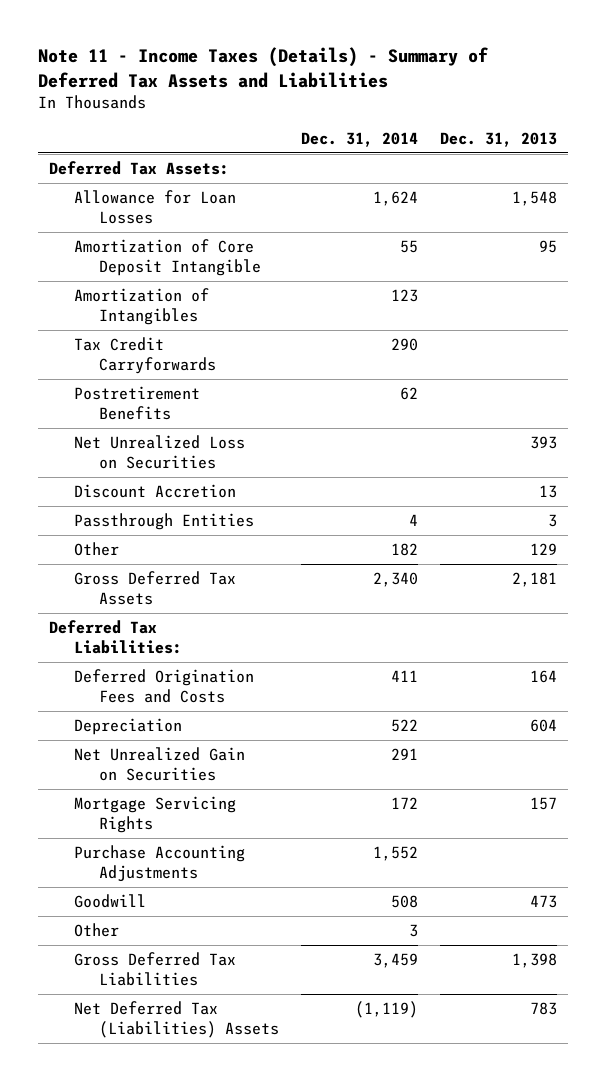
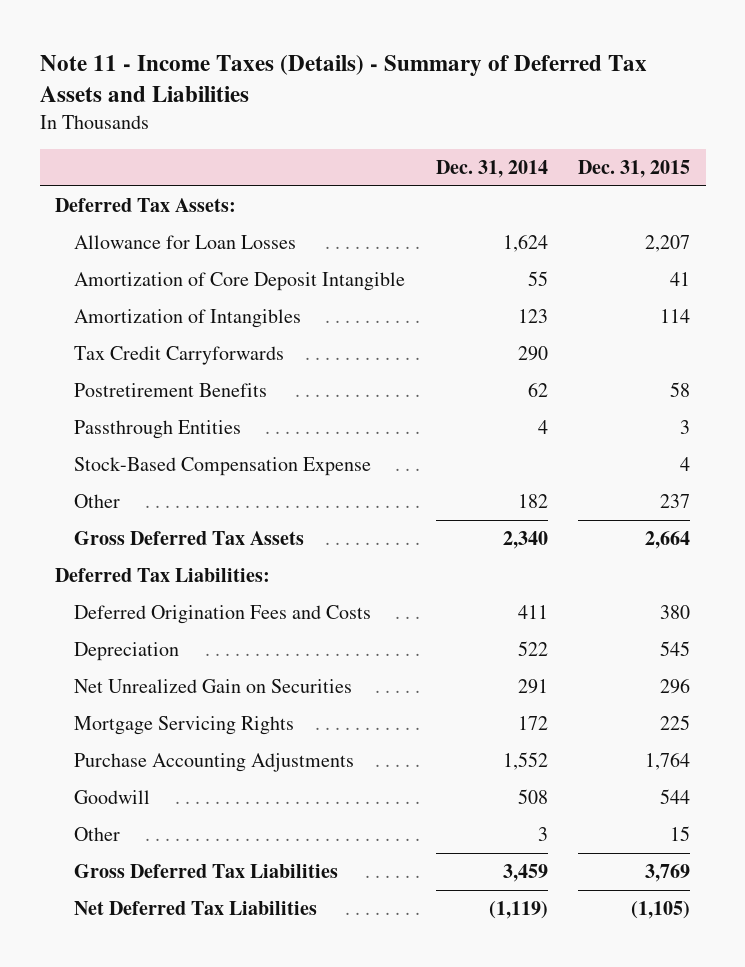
[440,131,558,147] Dec. 31, 2013 -> none
none -> [578,159,691,178] Dec. 31, 2015
[73,435,245,469] Net Unrealized Loss on Securities -> none
[73,484,236,499] Discount Accretion -> none
none -> [73,457,371,477] Stock-Based Compensation Expense
[73,1001,279,1038] Net Deferred Tax (Liabilities) Assets -> [73,901,317,916] Net Deferred Tax Liabilities

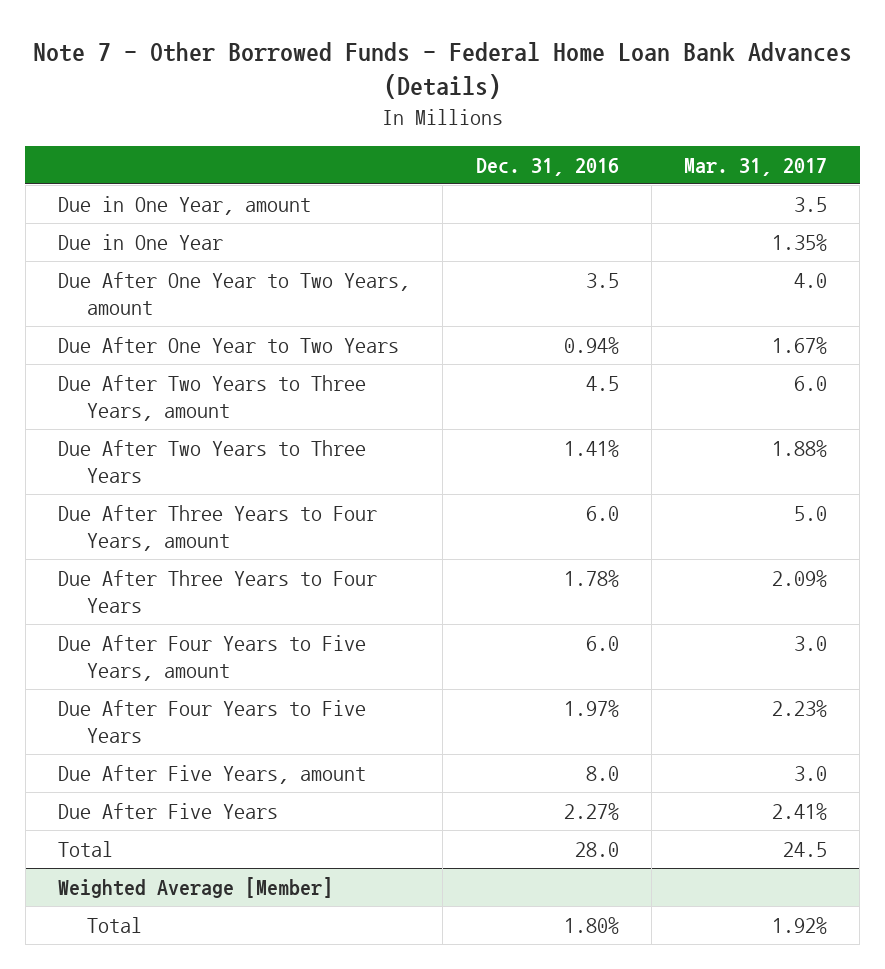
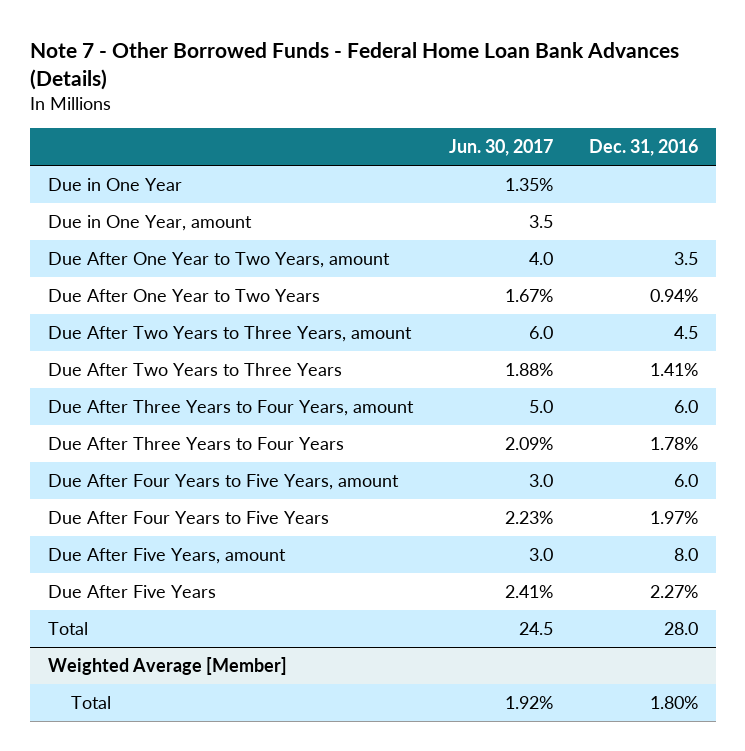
[684,157,828,176] Mar. 31, 2017 -> none
none -> [448,139,553,157] Jun. 30, 2017
[58,196,312,216] Due in One Year, amount -> [47,214,252,231] Due in One Year, amount

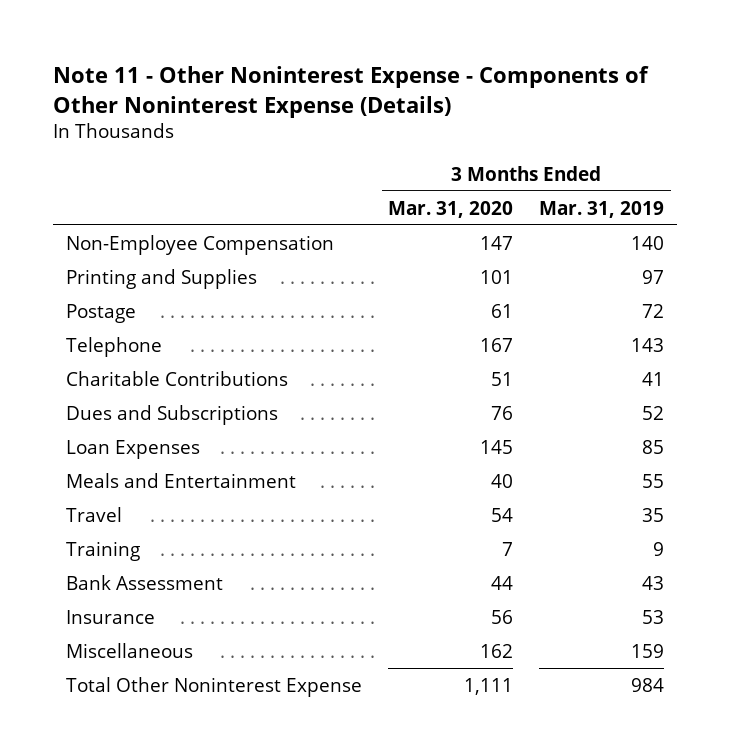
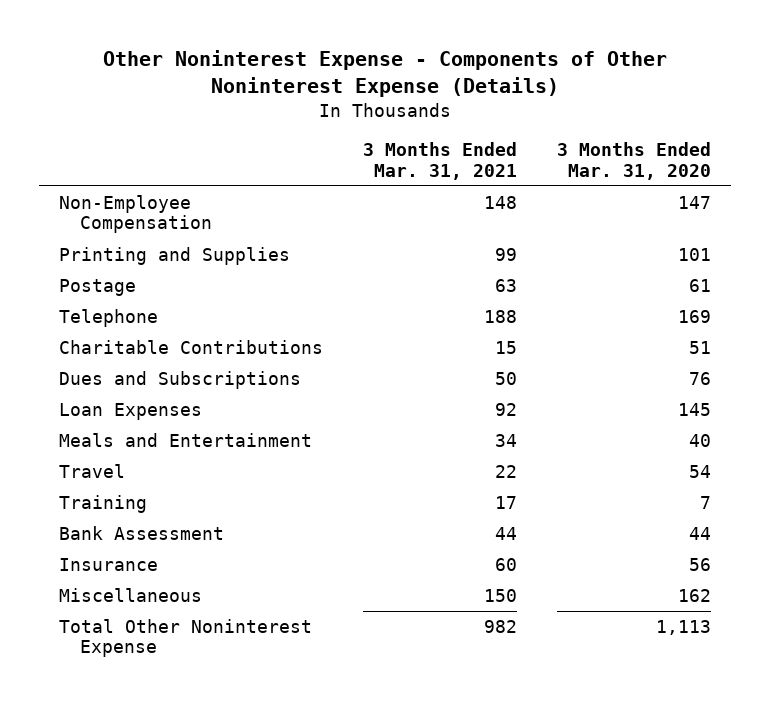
[53,65,650,118] Note 11 - Other Noninterest Expense - Components of Other Noninterest Expense (Details) -> [103,50,668,98] Other Noninterest Expense - Components of Other Noninterest Expense (Details)
[539,200,665,218] Mar. 31, 2019 -> none
none -> [363,142,518,180] 3 Months Ended Mar. 31, 2021
[480,337,514,352] 167 -> [677,310,711,324] 169
[464,677,514,695] 1,111 -> [655,620,711,636] 1,113

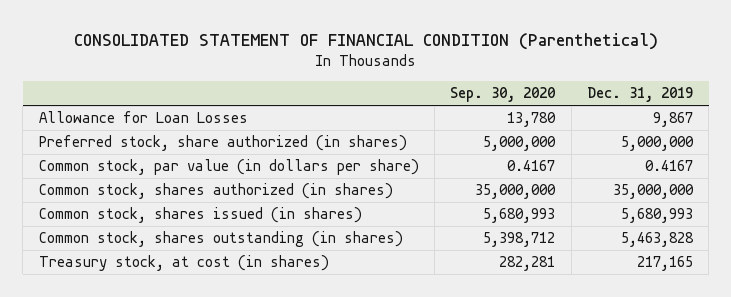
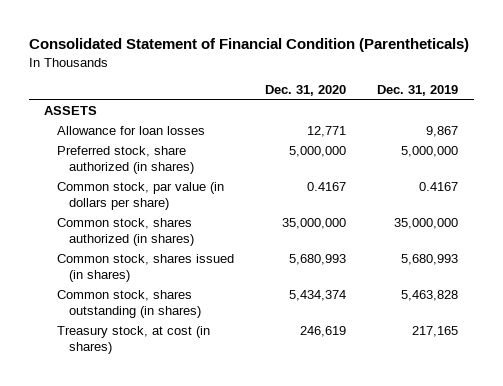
[73,32,658,50] CONSOLIDATED STATEMENT OF FINANCIAL CONDITION (Parenthetical) -> [28,38,469,53] Consolidated Statement of Financial Condition (Parentheticals)
[450,87,556,103] Sep. 30, 2020 -> none
none -> [264,85,346,97] Dec. 31, 2020
none -> [44,106,98,116] ASSETS
[38,111,248,124] Allowance for Loan Losses -> [56,126,205,136] Allowance for loan losses

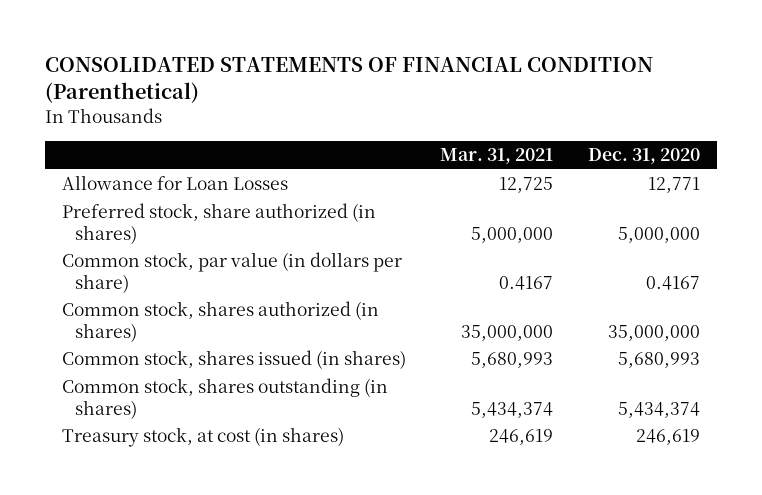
[28,38,469,53] Consolidated Statement of Financial Condition (Parentheticals) -> [44,57,653,104] CONSOLIDATED STATEMENTS OF FINANCIAL CONDITION (Parenthetical)
[377,85,459,97] Dec. 31, 2019 -> none
none -> [440,148,554,165] Mar. 31, 2021
[44,106,98,116] ASSETS -> none
[56,126,205,136] Allowance for loan losses -> [62,175,289,191] Allowance for Loan Losses

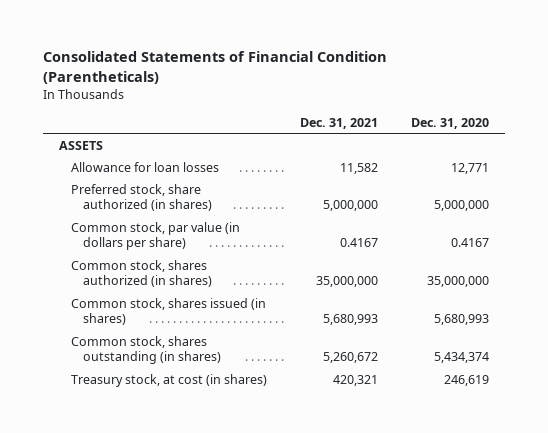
[44,57,653,104] CONSOLIDATED STATEMENTS OF FINANCIAL CONDITION (Parenthetical) -> [42,51,387,84] Consolidated Statements of Financial Condition (Parentheticals)
[440,148,554,165] Mar. 31, 2021 -> none
none -> [299,117,378,129] Dec. 31, 2021
none -> [59,140,104,150] ASSETS
[62,175,289,191] Allowance for Loan Losses -> [71,161,220,172] Allowance for loan losses

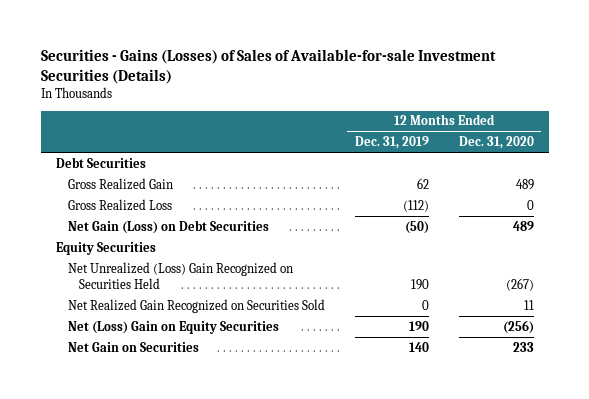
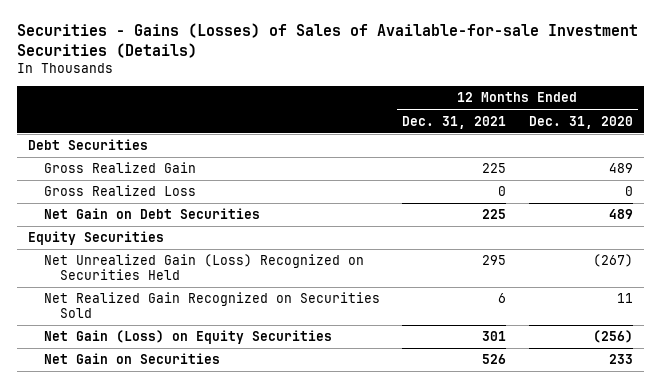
[354,136,429,150] Dec. 31, 2019 -> none
none -> [402,115,507,129] Dec. 31, 2021
[67,219,269,234] Net Gain (Loss) on Debt Securities -> [43,208,260,220] Net Gain on Debt Securities
[67,261,293,289] Net Unrealized (Loss) Gain Recognized on Securities Held -> [43,254,364,281] Net Unrealized Gain (Loss) Recognized on Securities Held
[67,320,279,334] Net (Loss) Gain on Equity Securities -> [43,330,332,345] Net Gain (Loss) on Equity Securities

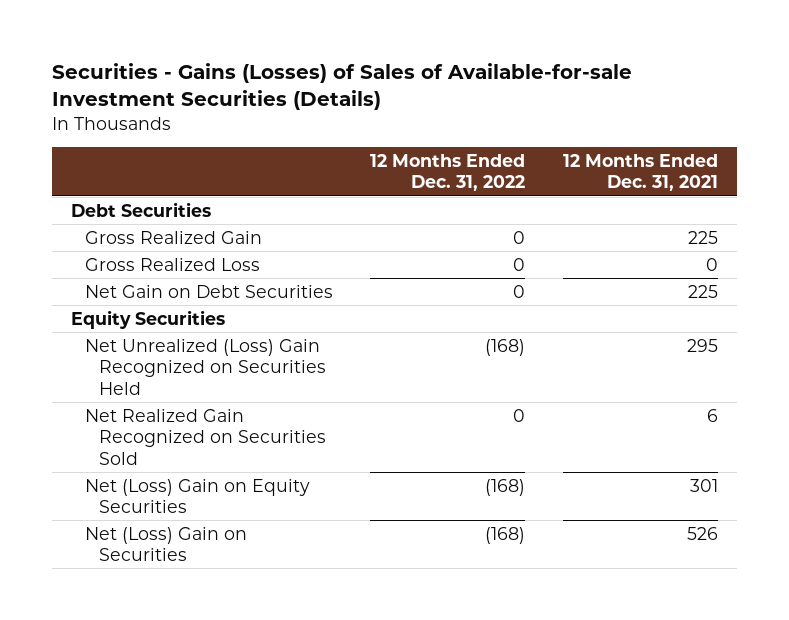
[528,115,633,129] Dec. 31, 2020 -> none
none -> [370,153,526,192] 12 Months Ended Dec. 31, 2022
[43,254,364,281] Net Unrealized Gain (Loss) Recognized on Securities Held -> [84,338,326,395] Net Unrealized (Loss) Gain Recognized on Securities Held
[43,330,332,345] Net Gain (Loss) on Equity Securities -> [84,478,310,514] Net (Loss) Gain on Equity Securities
[43,353,220,365] Net Gain on Securities -> [84,526,247,562] Net (Loss) Gain on Securities

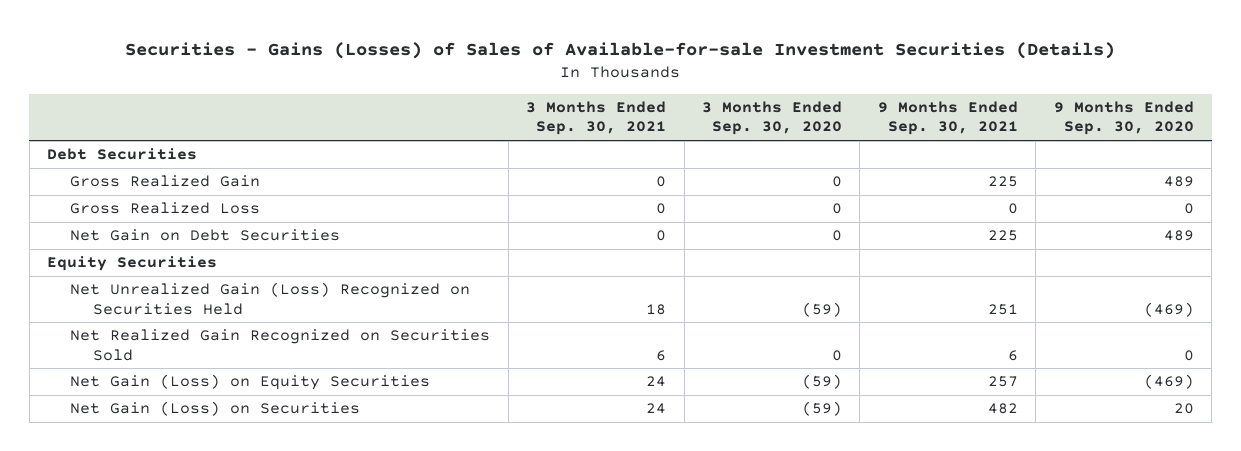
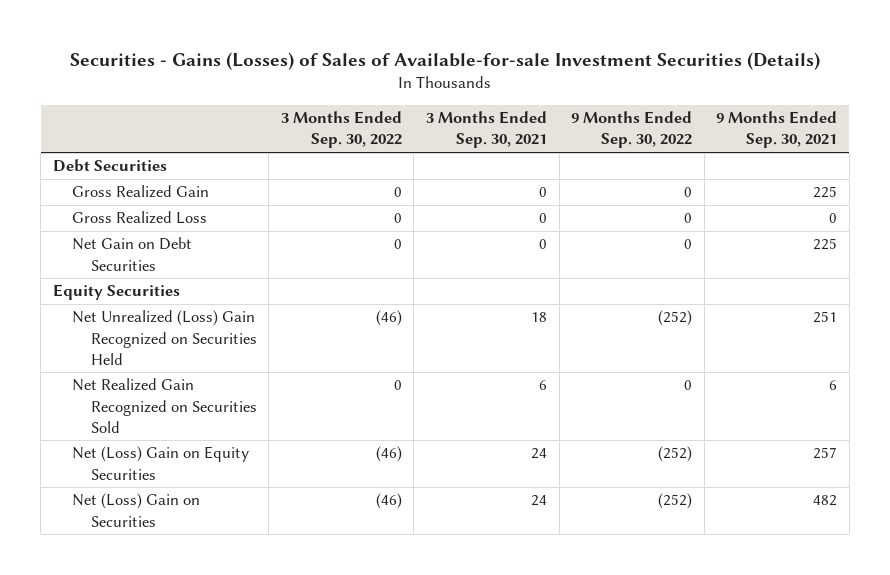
[702,101,843,136] 3 Months Ended Sep. 30, 2020 -> none
[1053,101,1194,136] 9 Months Ended Sep. 30, 2020 -> none
none -> [280,111,402,149] 3 Months Ended Sep. 30, 2022
none -> [571,111,693,149] 9 Months Ended Sep. 30, 2022
[70,282,471,315] Net Unrealized Gain (Loss) Recognized on Securities Held -> [71,310,257,365] Net Unrealized (Loss) Gain Recognized on Securities Held
[70,374,431,391] Net Gain (Loss) on Equity Securities -> [71,446,249,480] Net (Loss) Gain on Equity Securities
[70,401,361,417] Net Gain (Loss) on Securities -> [71,493,200,527] Net (Loss) Gain on Securities

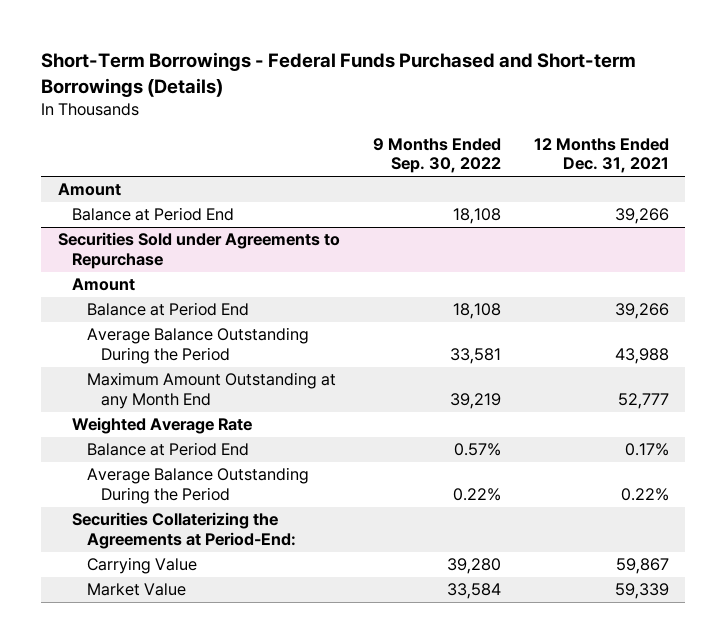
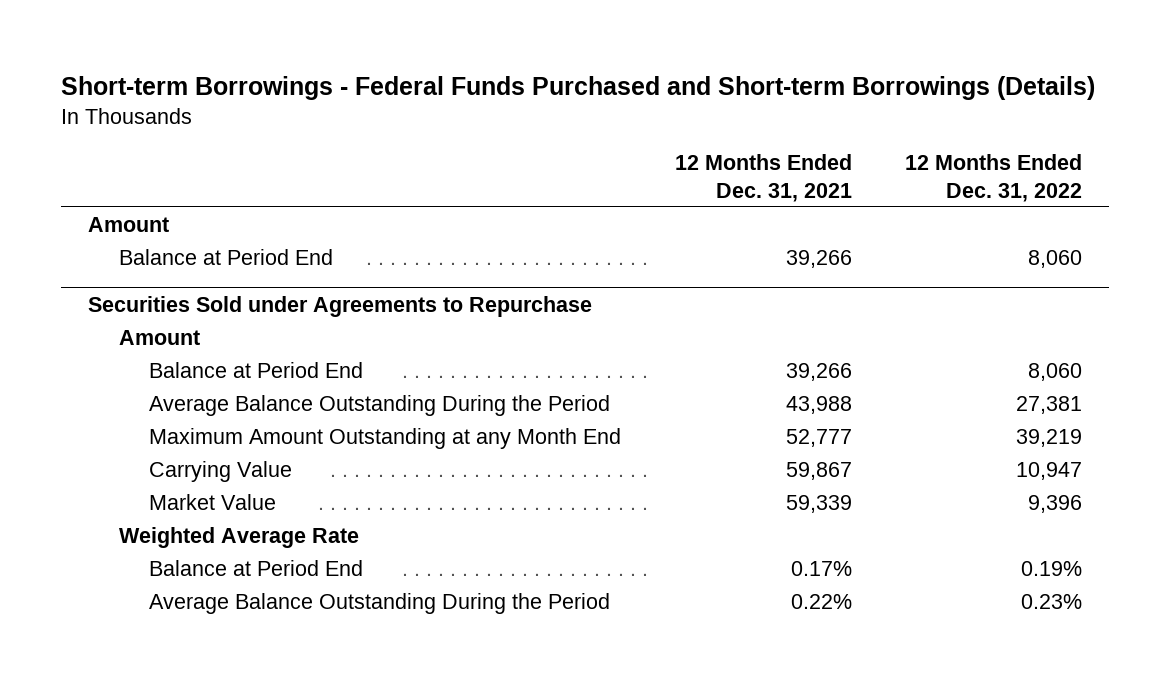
[41,51,637,97] Short-Term Borrowings - Federal Funds Purchased and Short-term Borrowings (Details) -> [61,76,1096,101] Short-term Borrowings - Federal Funds Purchased and Short-term Borrowings (Details)
[372,137,501,174] 9 Months Ended Sep. 30, 2022 -> none
none -> [905,154,1083,202] 12 Months Ended Dec. 31, 2022
[86,557,197,575] Carrying Value -> [148,461,292,483] Carrying Value
[86,583,186,597] Market Value -> [148,494,276,511] Market Value
[72,512,296,549] Securities Collaterizing the Agreements at Period-End: -> none

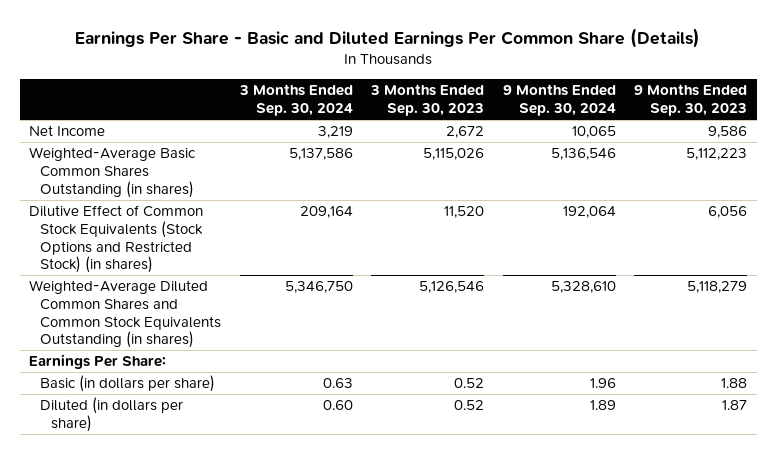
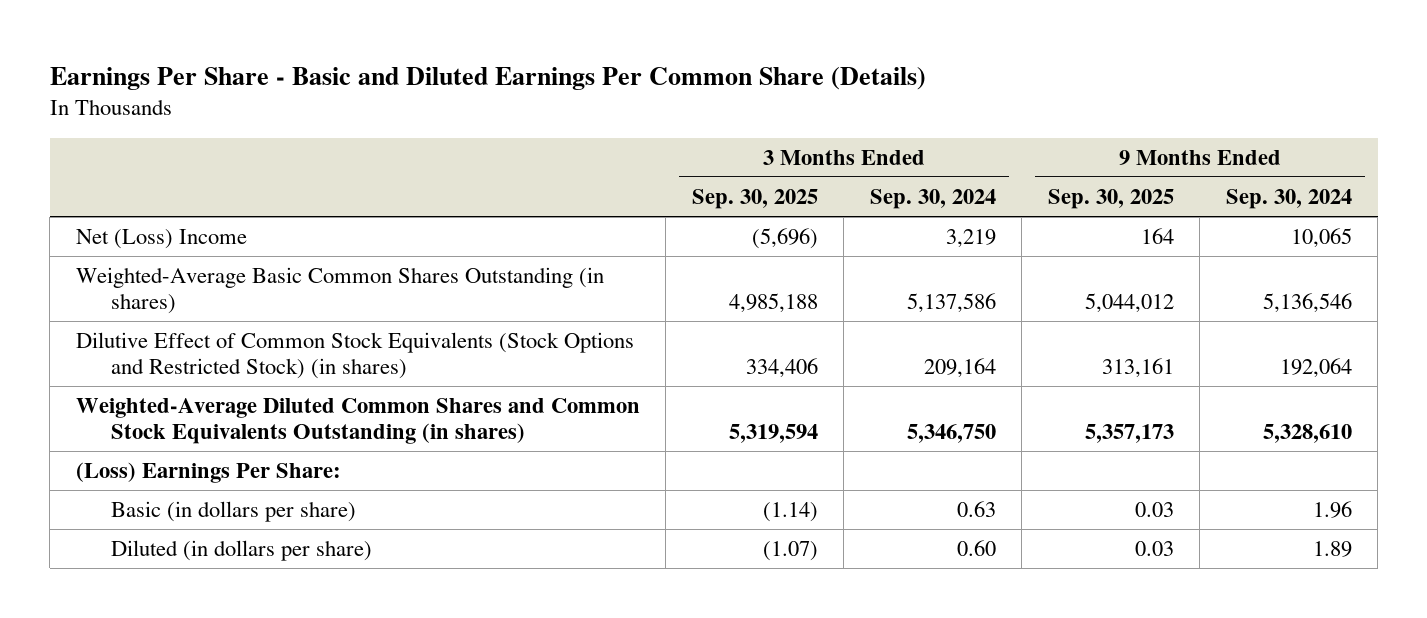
[370,84,485,117] 3 Months Ended Sep. 30, 2023 -> none
[634,84,748,117] 9 Months Ended Sep. 30, 2023 -> none
none -> [691,188,818,209] Sep. 30, 2025
none -> [1047,188,1174,209] Sep. 30, 2025
[29,125,106,137] Net Income -> [75,229,247,250] Net (Loss) Income
[29,354,167,370] Earnings Per Share: -> [75,462,341,484] (Loss) Earnings Per Share:

